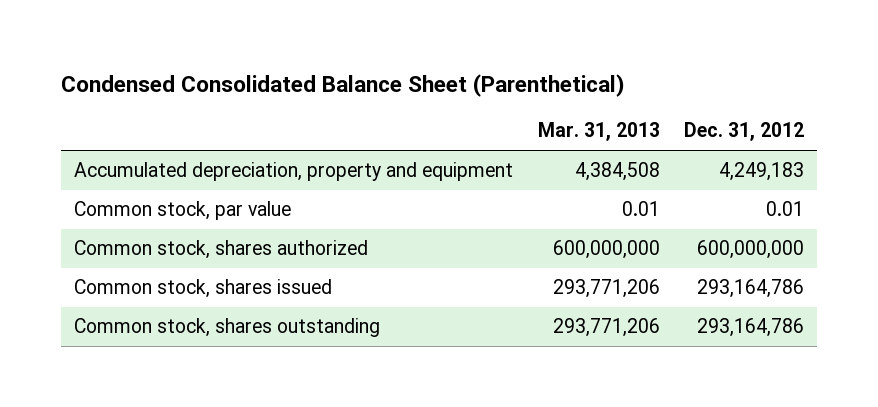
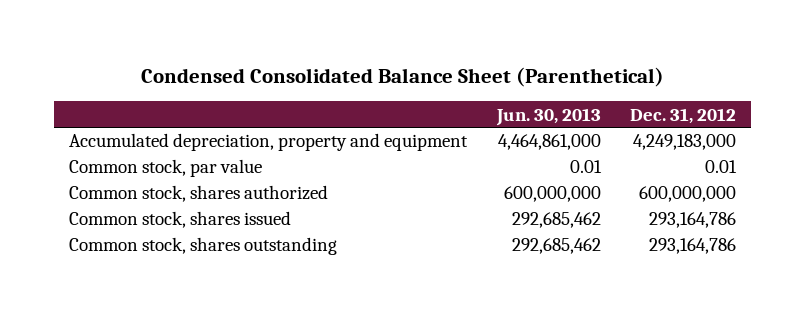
[537,122,660,142] Mar. 31, 2013 -> none
none -> [495,107,601,126] Jun. 30, 2013
[719,162,805,182] 4,249,183 -> [633,134,737,151] 4,249,183,000

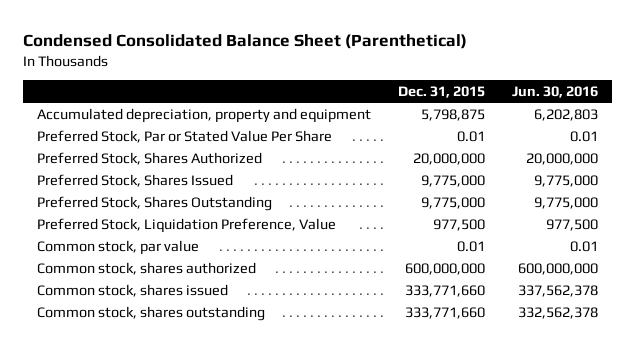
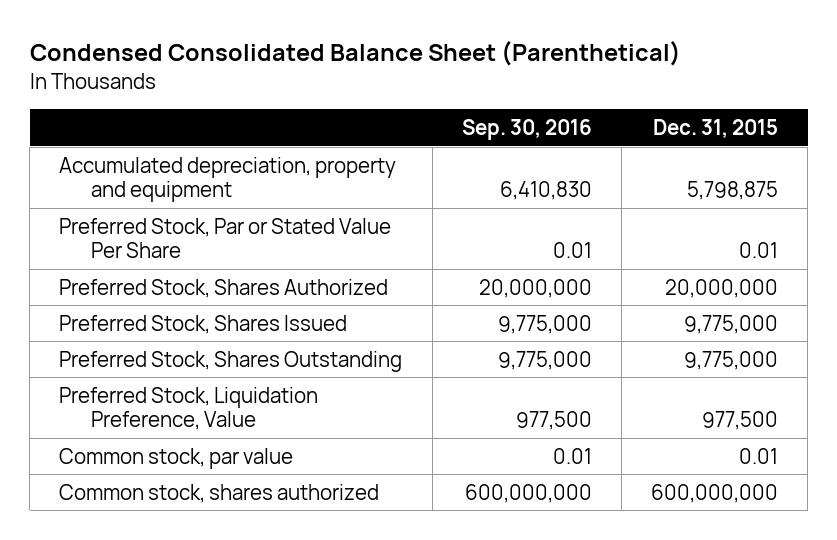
[512,85,599,98] Jun. 30, 2016 -> none
none -> [461,118,592,140] Sep. 30, 2016
[36,283,228,297] Common stock, shares issued -> none
[36,305,265,321] Common stock, shares outstanding -> none

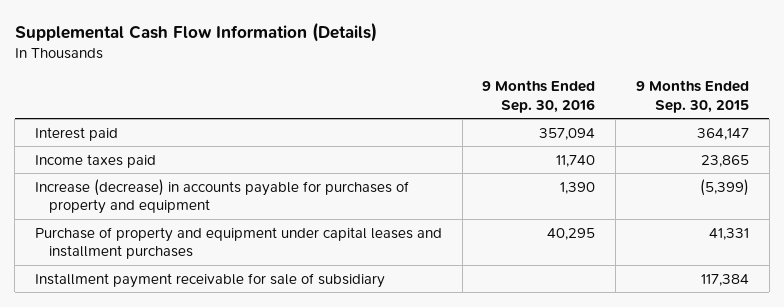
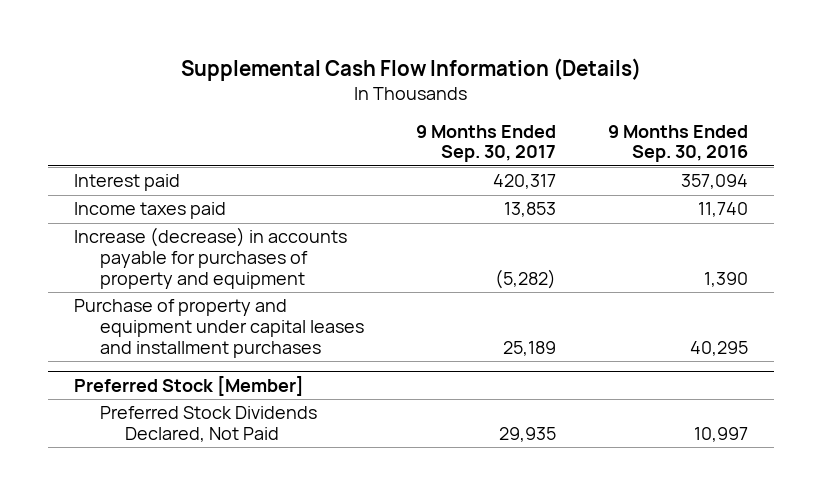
[635,80,749,113] 9 Months Ended Sep. 30, 2015 -> none
none -> [415,124,556,163] 9 Months Ended Sep. 30, 2017
[34,272,385,288] Installment payment receivable for sale of subsidiary -> none
none -> [73,375,304,396] Preferred Stock [Member]
none -> [99,406,317,443] Preferred Stock Dividends Declared, Not Paid

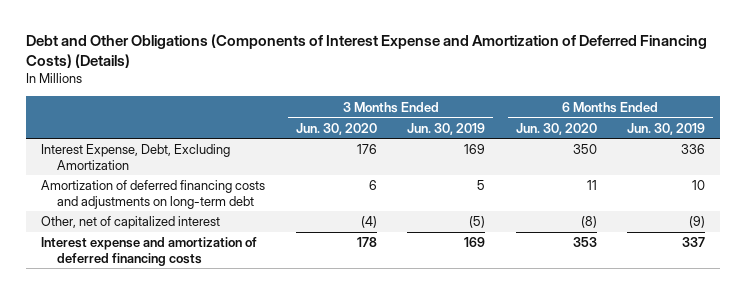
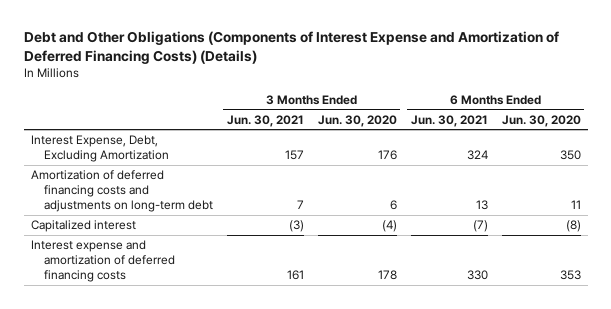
[407,122,486,135] Jun. 30, 2019 -> none
[627,122,706,135] Jun. 30, 2019 -> none
none -> [226,114,304,127] Jun. 30, 2021
none -> [410,114,488,127] Jun. 30, 2021
[41,216,221,230] Other, net of capitalized interest -> none
none -> [30,220,136,233] Capitalized interest

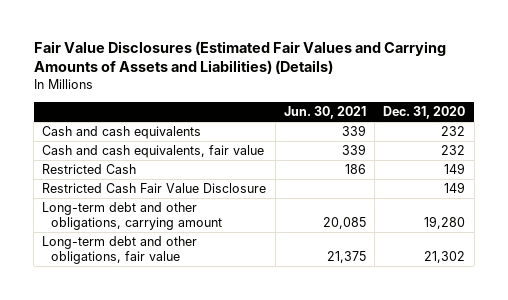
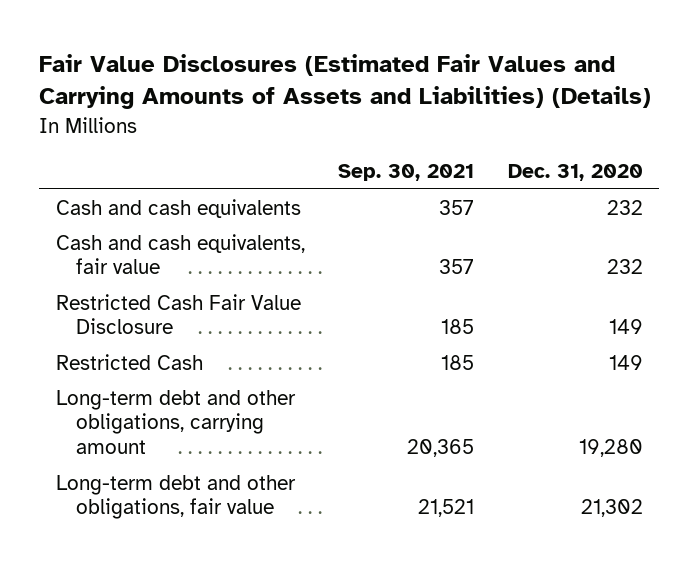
[283,106,366,120] Jun. 30, 2021 -> none
none -> [338,164,475,182] Sep. 30, 2021
[42,164,137,175] Restricted Cash -> [55,353,203,370] Restricted Cash

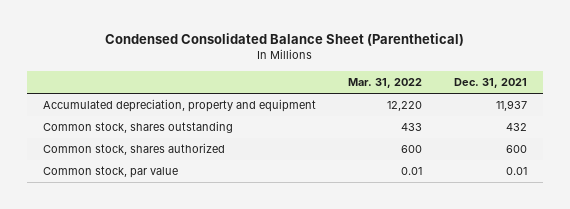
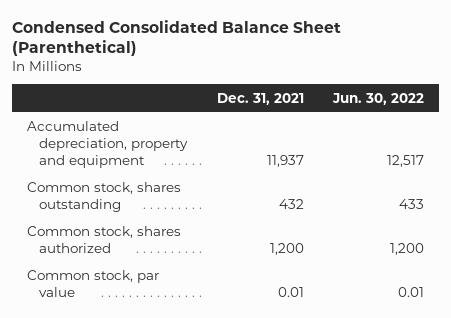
[347,77,422,88] Mar. 31, 2022 -> none
none -> [332,92,425,105] Jun. 30, 2022
[505,145,527,154] 600 -> [269,243,304,256] 1,200

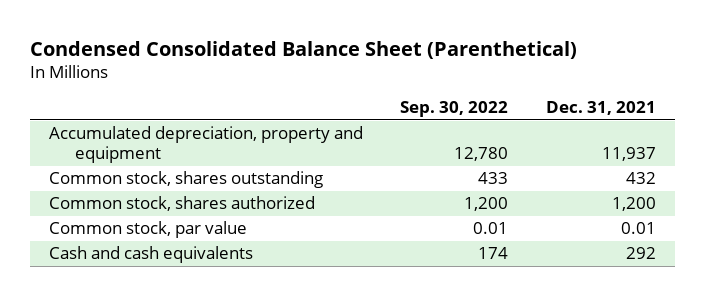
[332,92,425,105] Jun. 30, 2022 -> none
none -> [400,101,509,118] Sep. 30, 2022
none -> [48,246,253,264] Cash and cash equivalents

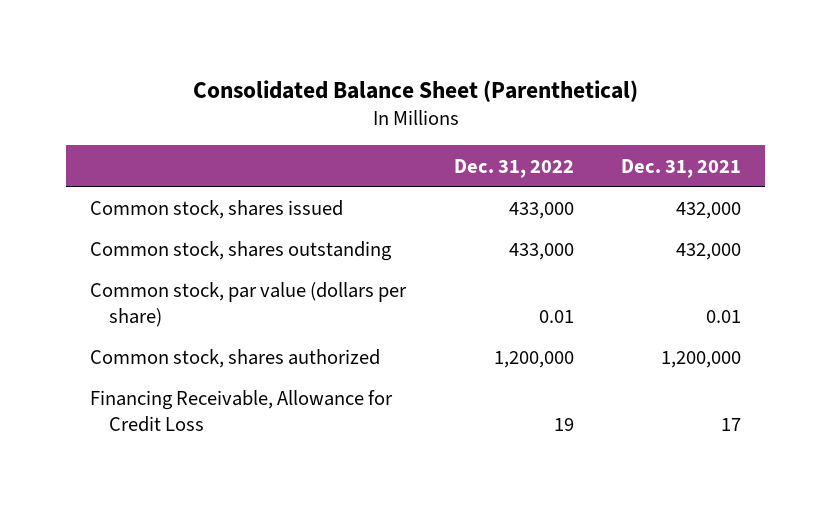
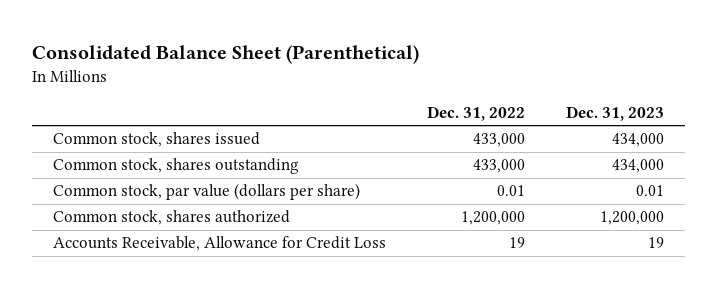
[621,158,742,178] Dec. 31, 2021 -> none
none -> [566,105,665,121] Dec. 31, 2023
[89,390,393,432] Financing Receivable, Allowance for Credit Loss -> [52,236,386,252] Accounts Receivable, Allowance for Credit Loss

